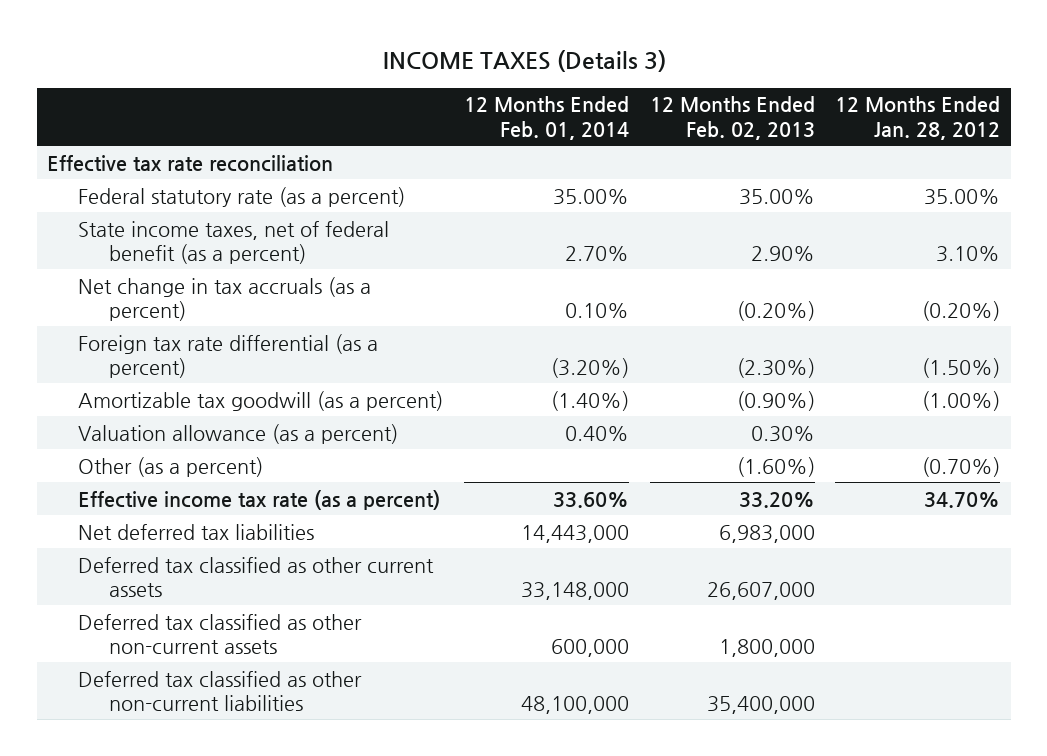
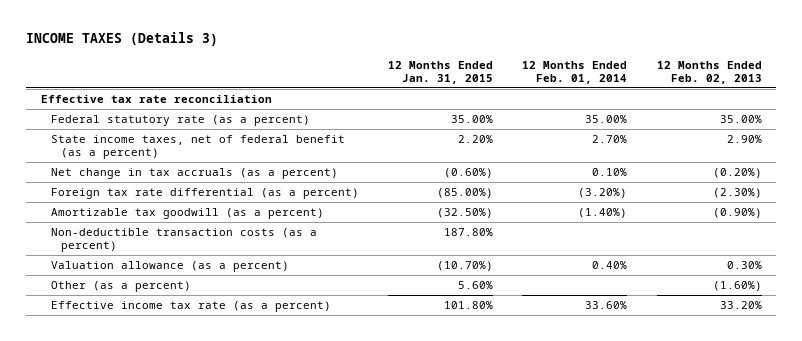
[835,96,1001,140] 12 Months Ended Jan. 28, 2012 -> none
none -> [388,60,494,84] 12 Months Ended Jan. 31, 2015
none -> [50,228,317,253] Non-deductible transaction costs (as a percent)
[77,523,314,540] Net deferred tax liabilities -> none
[77,556,434,597] Deferred tax classified as other current assets -> none
[77,613,362,654] Deferred tax classified as other non-current assets -> none
[77,670,362,711] Deferred tax classified as other non-current liabilities -> none

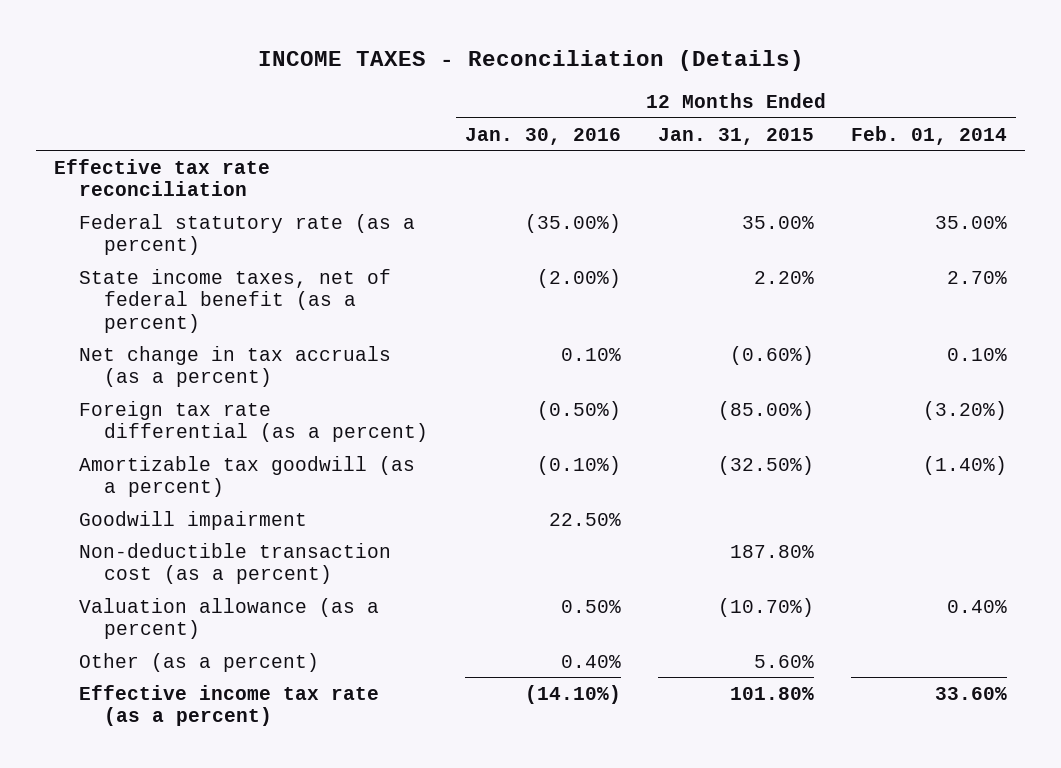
[25,32,218,47] INCOME TAXES (Details 3) -> [257,50,804,72] INCOME TAXES - Reconciliation (Details)
[656,60,762,84] 12 Months Ended Feb. 02, 2013 -> none
none -> [464,127,621,145] Jan. 30, 2016
none -> [79,510,308,530] Goodwill impairment
[50,228,317,253] Non-deductible transaction costs (as a percent) -> [79,542,392,585] Non-deductible transaction cost (as a percent)

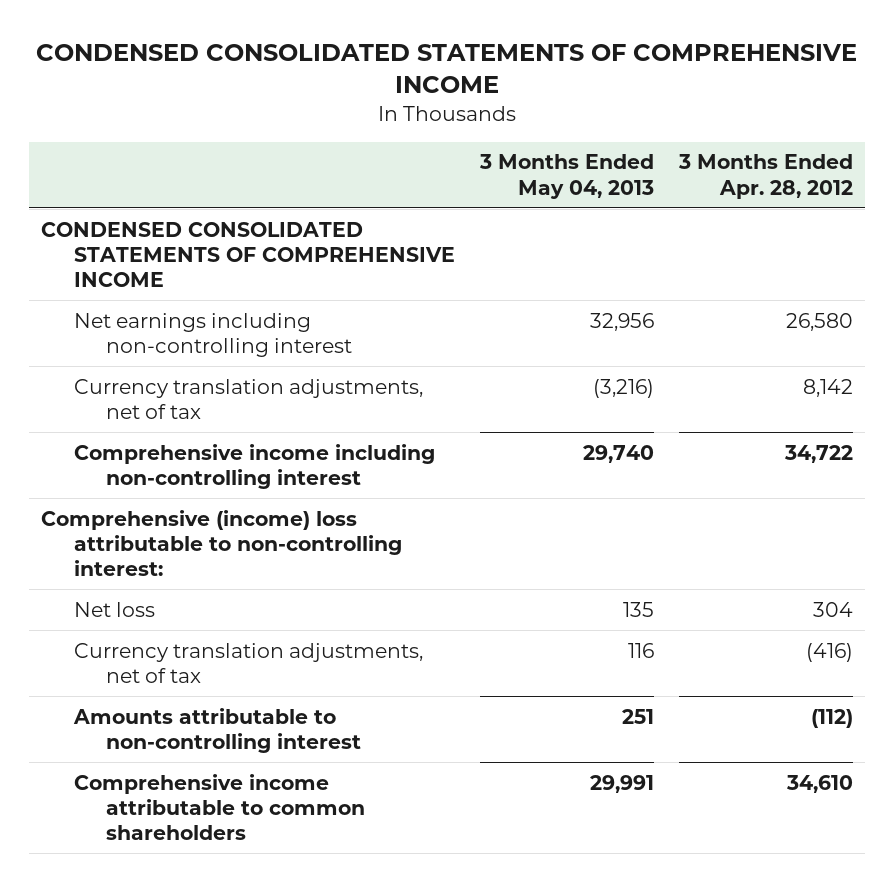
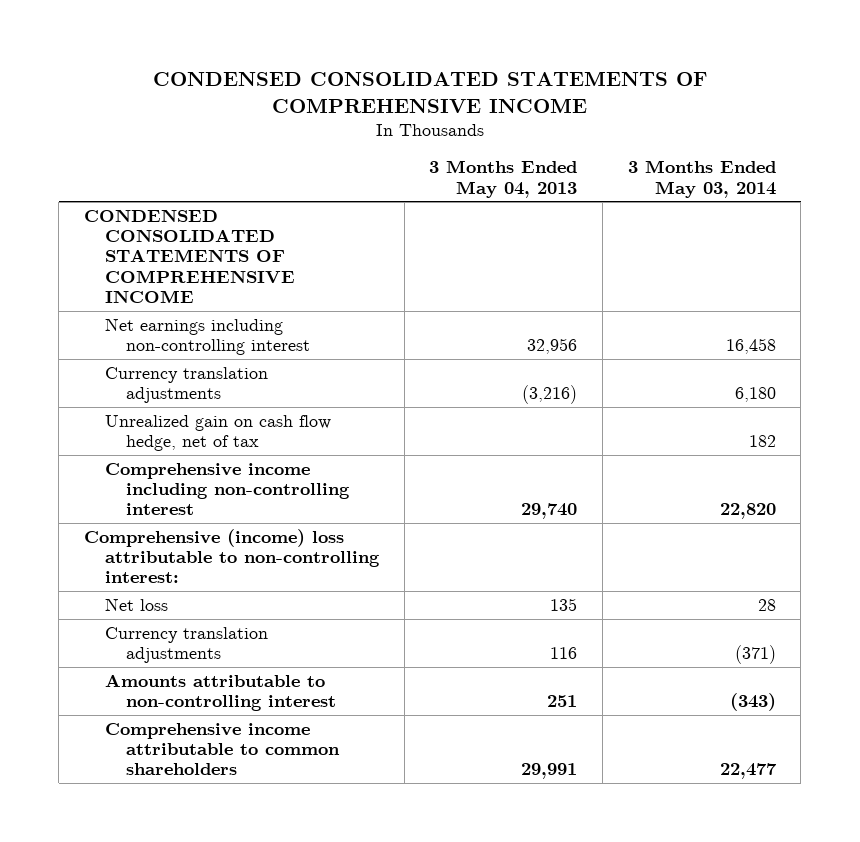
[677,154,853,199] 3 Months Ended Apr. 28, 2012 -> none
none -> [627,160,776,198] 3 Months Ended May 03, 2014
[73,378,423,419] Currency translation adjustments, net of tax -> [105,366,269,404] Currency translation adjustments
none -> [105,414,332,452] Unrealized gain on cash flow hedge, net of tax
[73,642,423,683] Currency translation adjustments, net of tax -> [105,626,269,664] Currency translation adjustments

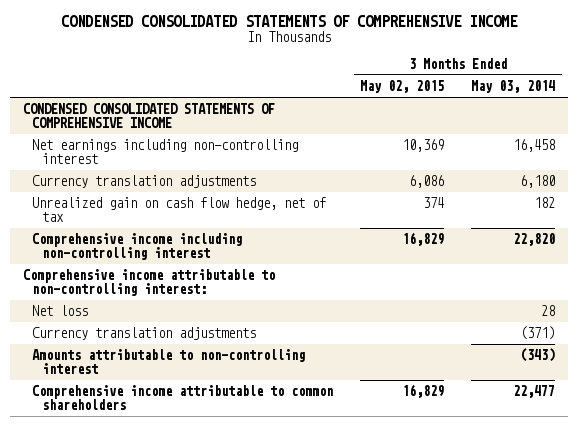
[429,160,578,198] 3 Months Ended May 04, 2013 -> none
none -> [360,80,445,94] May 02, 2015
[84,528,381,584] Comprehensive (income) loss attributable to non-controlling interest: -> [23,269,276,297] Comprehensive income attributable to non-controlling interest:

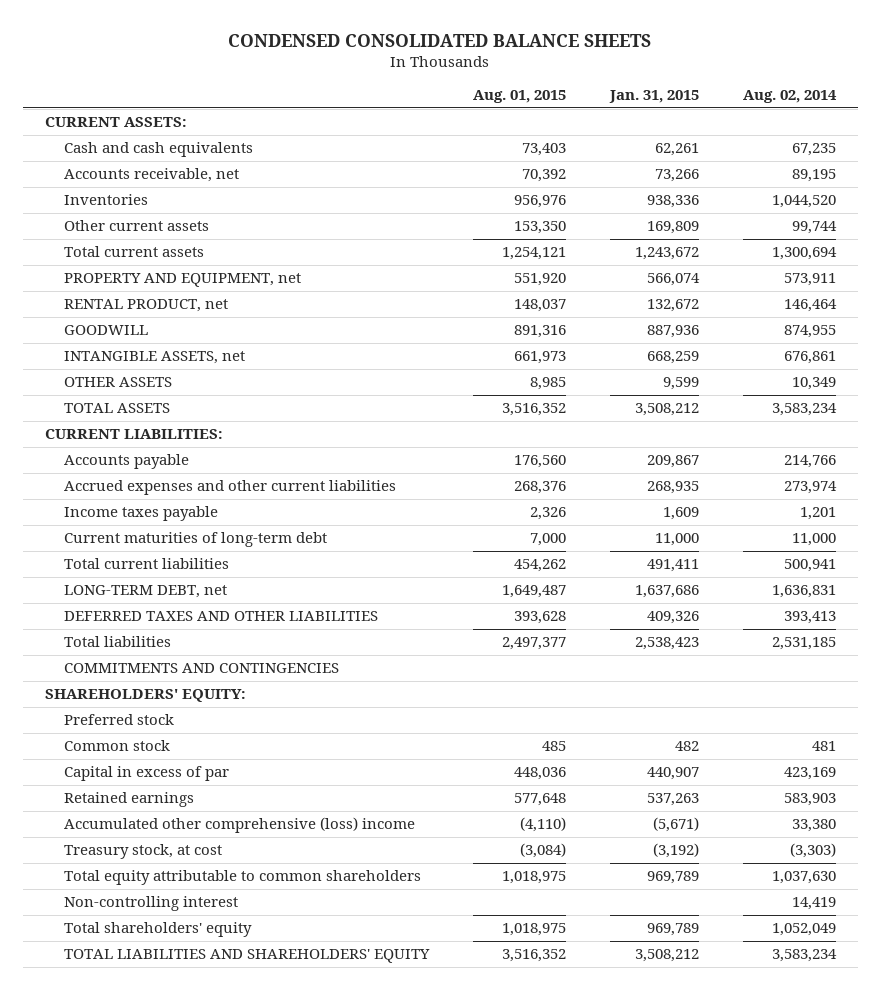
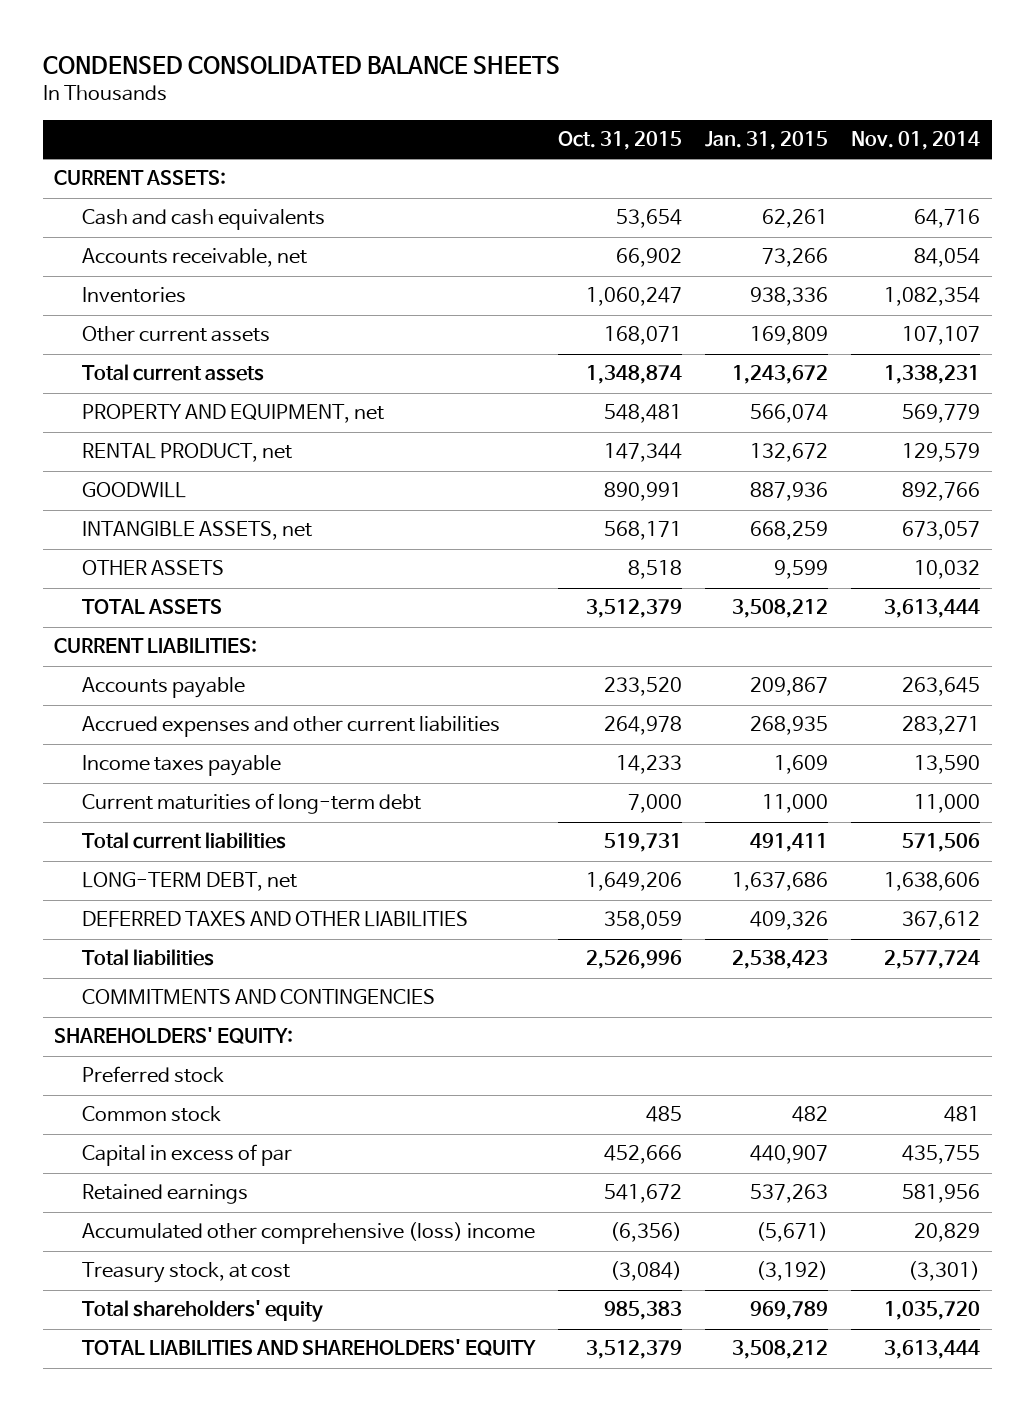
[473,90,567,104] Aug. 01, 2015 -> none
[742,90,837,104] Aug. 02, 2014 -> none
none -> [558,131,683,151] Oct. 31, 2015
none -> [851,131,981,151] Nov. 01, 2014
[64,870,422,886] Total equity attributable to common shareholders -> none
[64,896,239,912] Non-controlling interest -> none

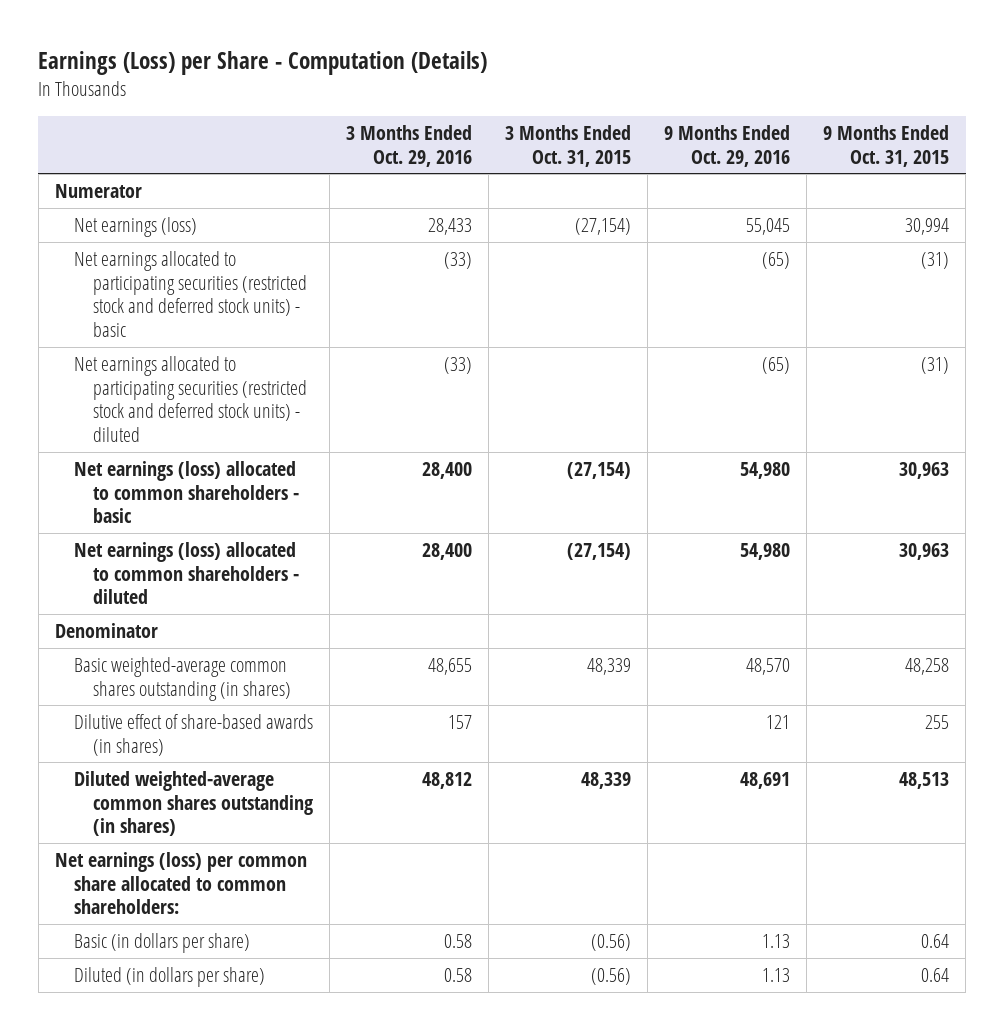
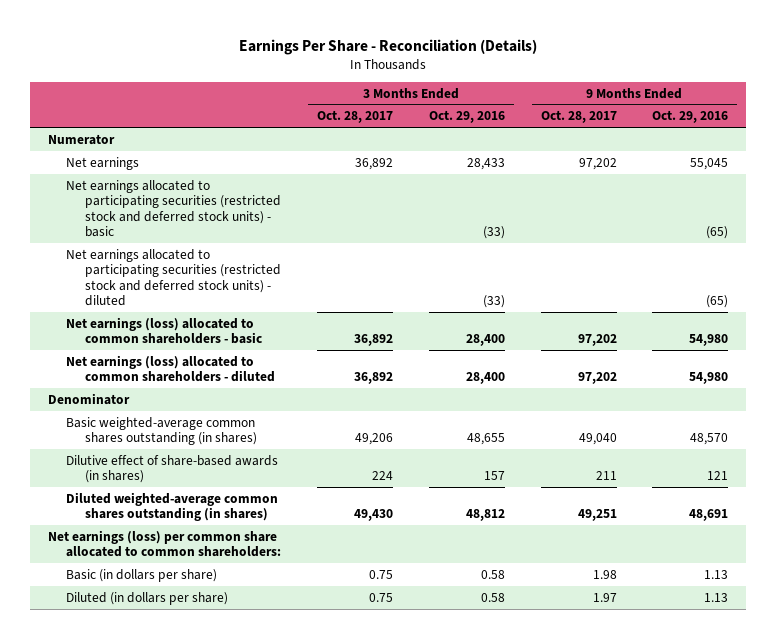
[38,51,488,76] Earnings (Loss) per Share - Computation (Details) -> [239,38,538,55] Earnings Per Share - Reconciliation (Details)
[504,124,631,167] 3 Months Ended Oct. 31, 2015 -> none
[823,124,950,167] 9 Months Ended Oct. 31, 2015 -> none
none -> [317,110,394,124] Oct. 28, 2017
none -> [540,110,617,124] Oct. 28, 2017
[73,216,197,237] Net earnings (loss) -> [66,156,140,170] Net earnings

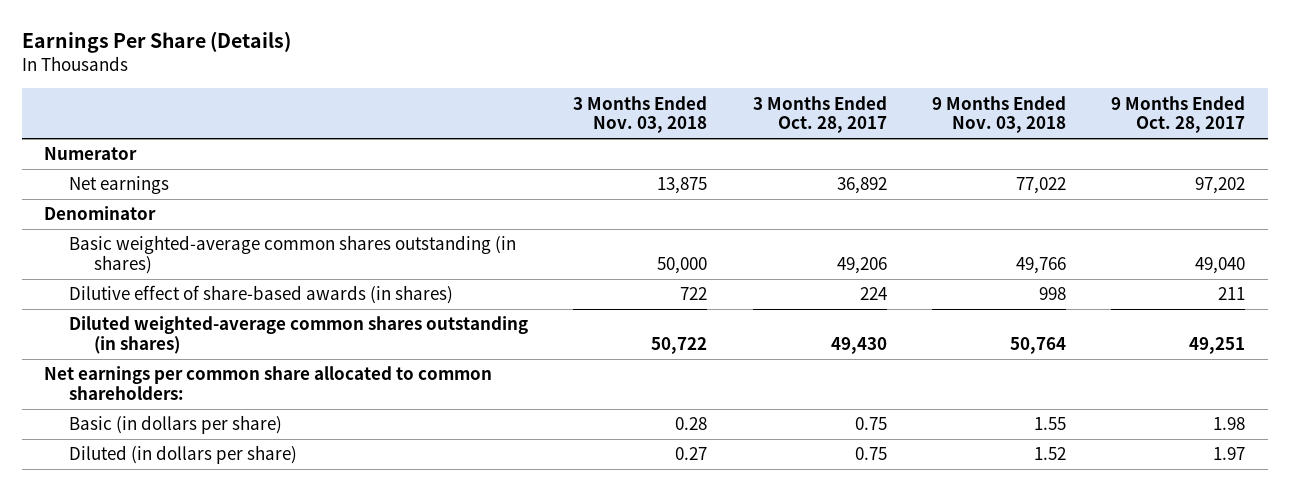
[239,38,538,55] Earnings Per Share - Reconciliation (Details) -> [21,31,291,54] Earnings Per Share (Details)
[428,110,505,124] Oct. 29, 2016 -> none
[652,110,729,124] Oct. 29, 2016 -> none
none -> [573,95,708,134] 3 Months Ended Nov. 03, 2018
none -> [932,95,1067,134] 9 Months Ended Nov. 03, 2018
[66,179,281,238] Net earnings allocated to participating securities (restricted stock and deferred stock units) - basic -> none
[66,248,281,307] Net earnings allocated to participating securities (restricted stock and deferred stock units) - diluted -> none
[66,316,262,345] Net earnings (loss) allocated to common shareholders - basic -> none
[66,354,275,383] Net earnings (loss) allocated to common shareholders - diluted -> none
[47,529,282,558] Net earnings (loss) per common share allocated to common shareholders: -> [44,366,493,401] Net earnings per common share allocated to common shareholders:

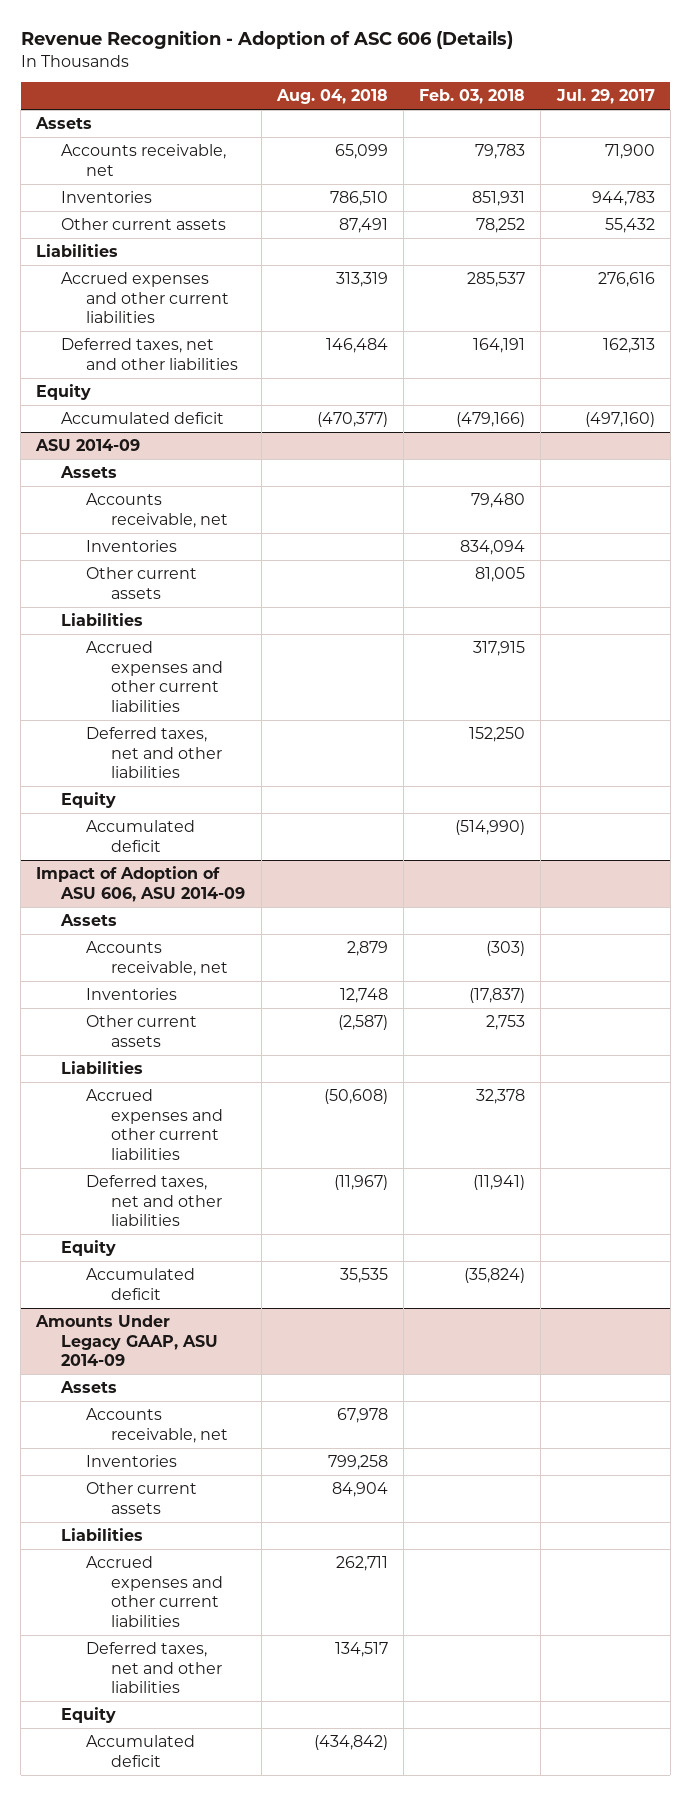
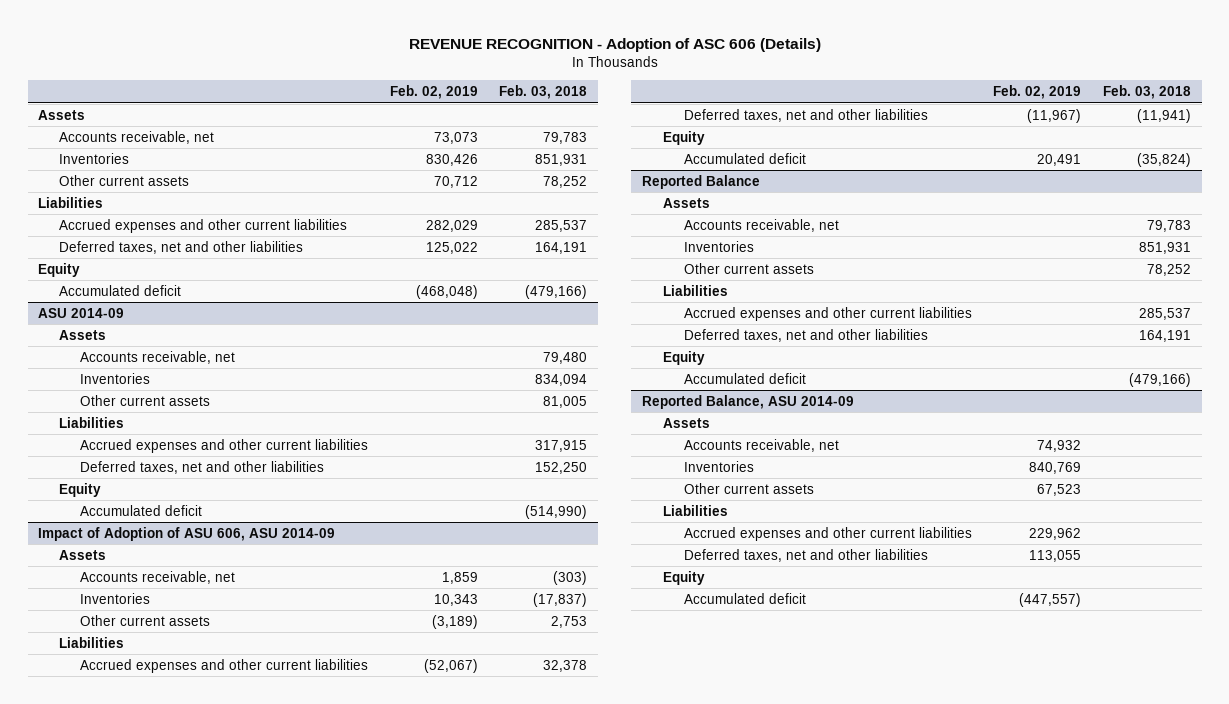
[20,30,513,50] Revenue Recognition - Adoption of ASC 606 (Details) -> [408,37,821,52] REVENUE RECOGNITION - Adoption of ASC 606 (Details)
[275,89,388,105] Aug. 04, 2018 -> none
[555,89,655,105] Jul. 29, 2017 -> none
none -> [389,85,478,100] Feb. 02, 2019
[35,1315,219,1367] Amounts Under Legacy GAAP, ASU 2014-09 -> none
none -> [642,174,761,189] Reported Balance
none -> [683,218,839,232] Accounts receivable, net
none -> [683,240,754,252] Inventories
none -> [683,262,814,274] Other current assets
none -> [663,284,729,296] Liabilities
none -> [683,306,972,321] Accrued expenses and other current liabilities
none -> [683,328,928,342] Deferred taxes, net and other liabilities
none -> [663,350,706,365] Equity
none -> [683,372,806,384] Accumulated deficit
none -> [642,394,855,409] Reported Balance, ASU 2014-09
none -> [663,417,711,428] Assets

